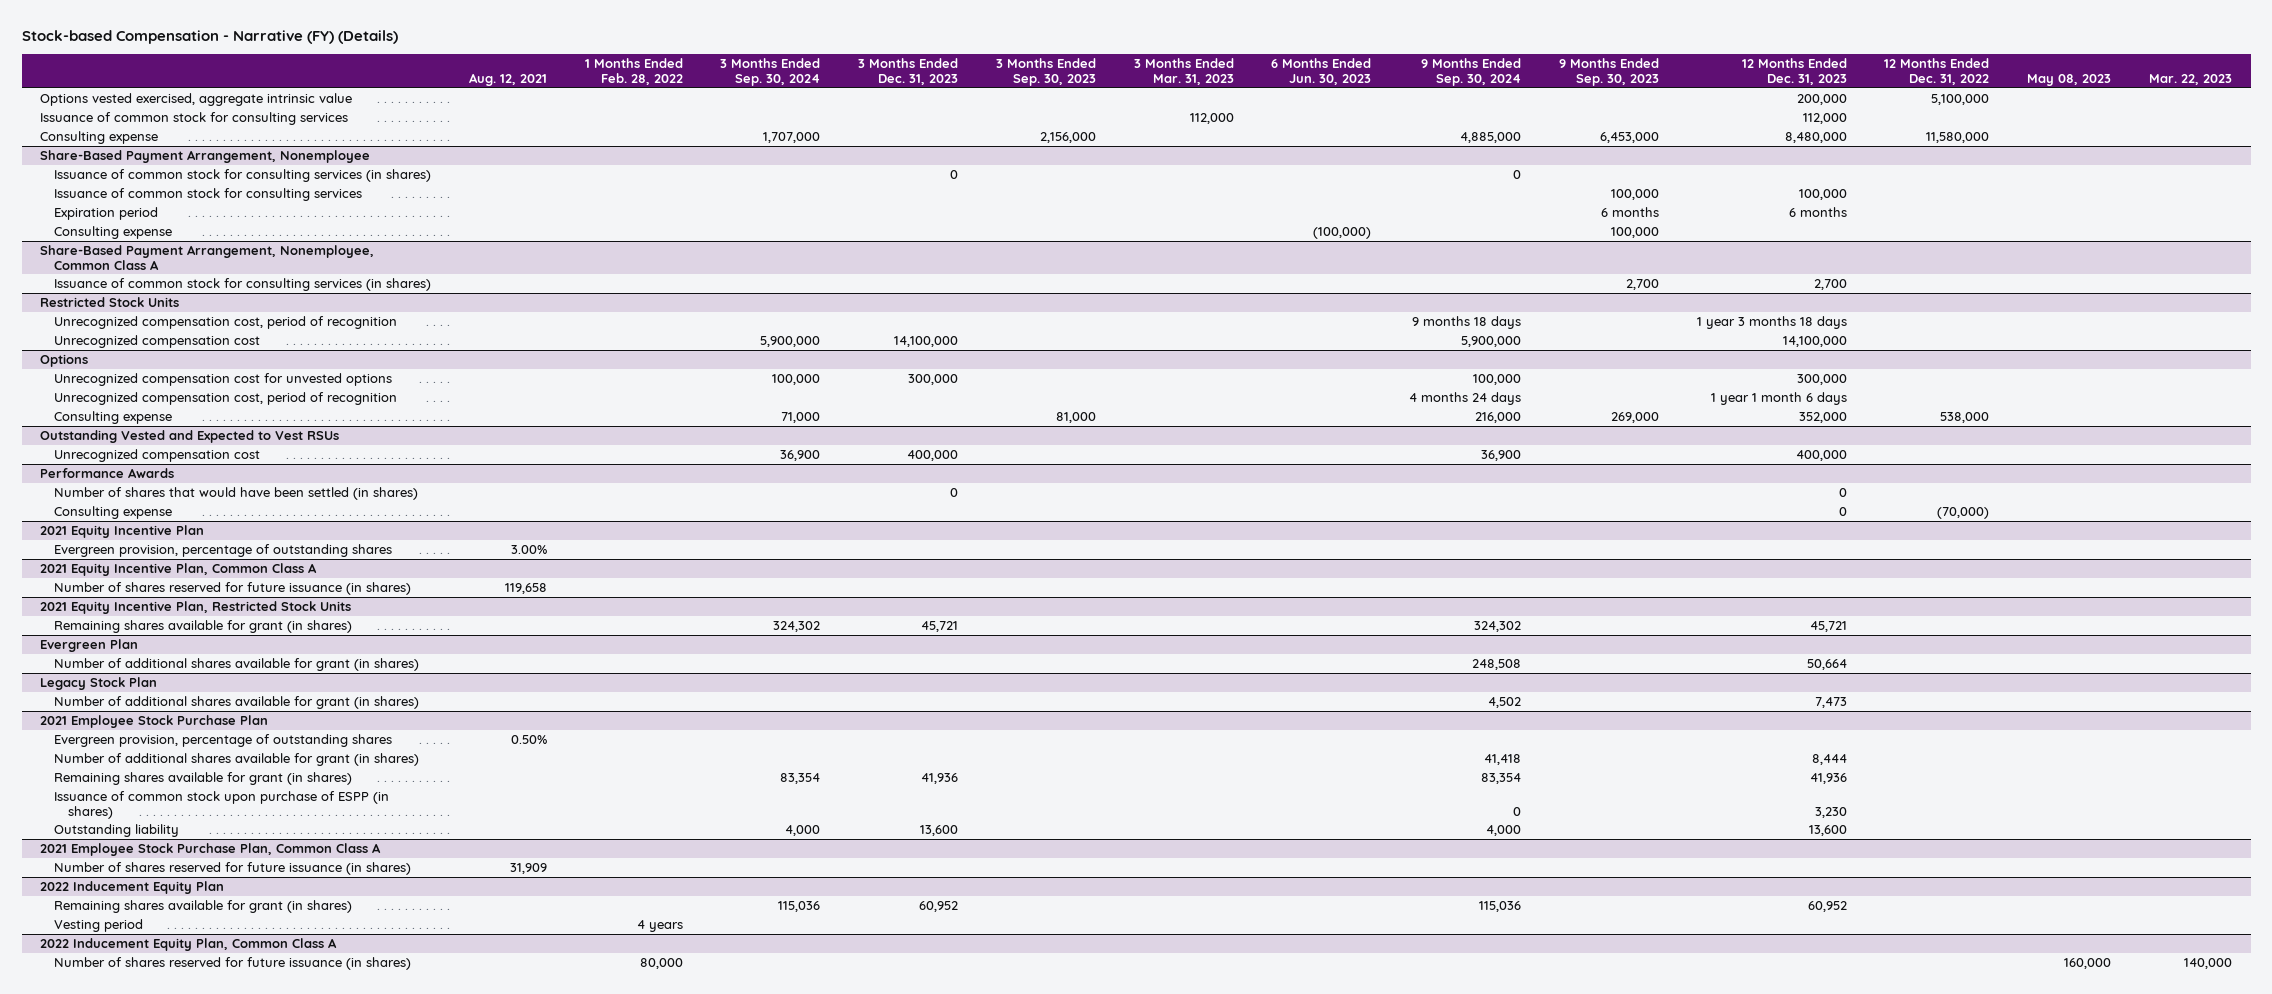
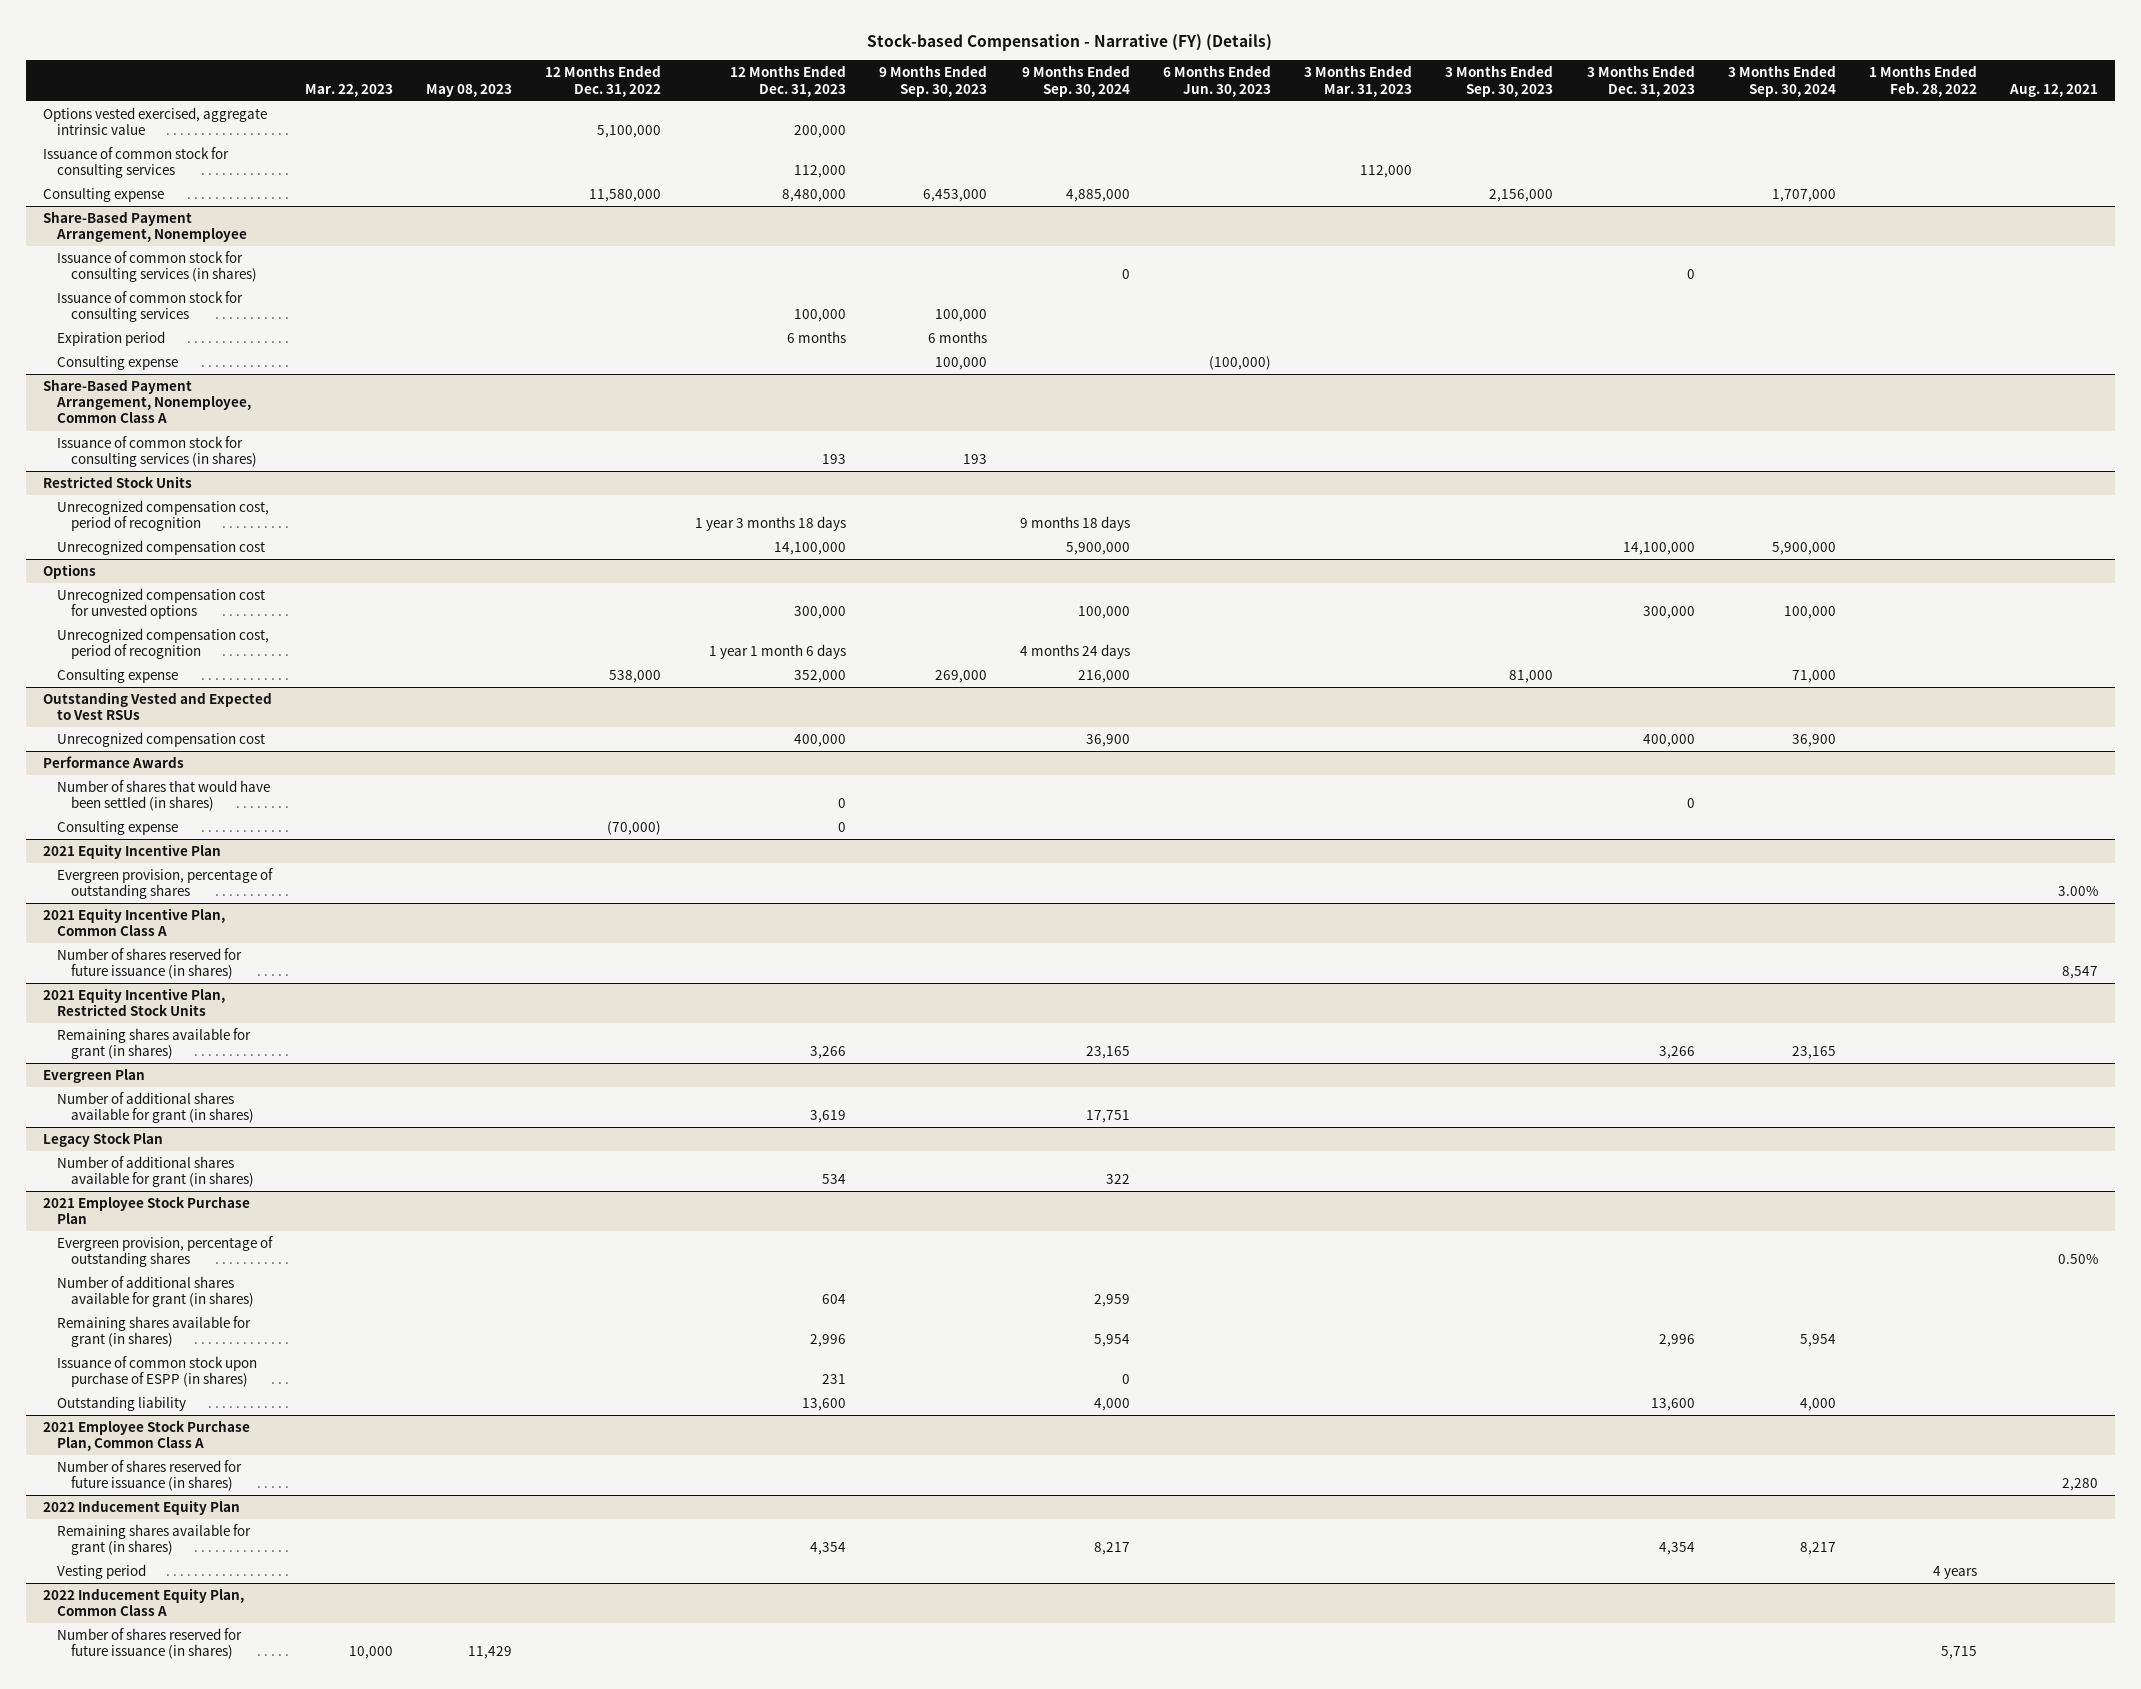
[1625,278,1659,290] 2,700 -> [962,454,987,465] 193
[1813,278,1847,290] 2,700 -> [821,454,846,465] 193
[504,582,547,594] 119,658 -> [2061,966,2098,980] 8,547
[773,620,821,632] 324,302 -> [1791,1046,1836,1060] 23,165
[921,620,959,632] 45,721 -> [1658,1046,1695,1060] 3,266
[1474,620,1522,632] 324,302 -> [1085,1046,1130,1060] 23,165
[1809,620,1847,632] 45,721 -> [809,1046,846,1060] 3,266
[1472,658,1522,670] 248,508 -> [1085,1110,1130,1124] 17,751
[1806,658,1847,670] 50,664 -> [809,1110,846,1124] 3,619
[1488,696,1522,708] 4,502 -> [1105,1174,1130,1185] 322
[1814,696,1847,708] 7,473 -> [821,1174,846,1185] 534
[1484,753,1522,765] 41,418 -> [1093,1294,1130,1308] 2,959
[1811,753,1847,765] 8,444 -> [821,1294,846,1305] 604
[780,772,821,784] 83,354 -> [1799,1334,1836,1348] 5,954
[921,772,959,784] 41,936 -> [1658,1334,1695,1348] 2,996
[1481,772,1522,784] 83,354 -> [1093,1334,1130,1348] 5,954
[1809,772,1847,784] 41,936 -> [809,1334,846,1348] 2,996
[1814,806,1847,818] 3,230 -> [821,1374,846,1385] 231
[509,862,547,874] 31,909 -> [2061,1478,2098,1492] 2,280
[778,900,821,912] 115,036 -> [1799,1542,1836,1556] 8,217
[919,900,959,912] 60,952 -> [1658,1542,1695,1556] 4,354
[1479,900,1522,912] 115,036 -> [1093,1542,1130,1556] 8,217
[1807,900,1847,912] 60,952 -> [809,1542,846,1556] 4,354
[639,957,683,969] 80,000 -> [1940,1646,1977,1660] 5,715
[2064,957,2112,969] 160,000 -> [468,1646,513,1660] 11,429
[2183,957,2232,969] 140,000 -> [349,1646,394,1660] 10,000

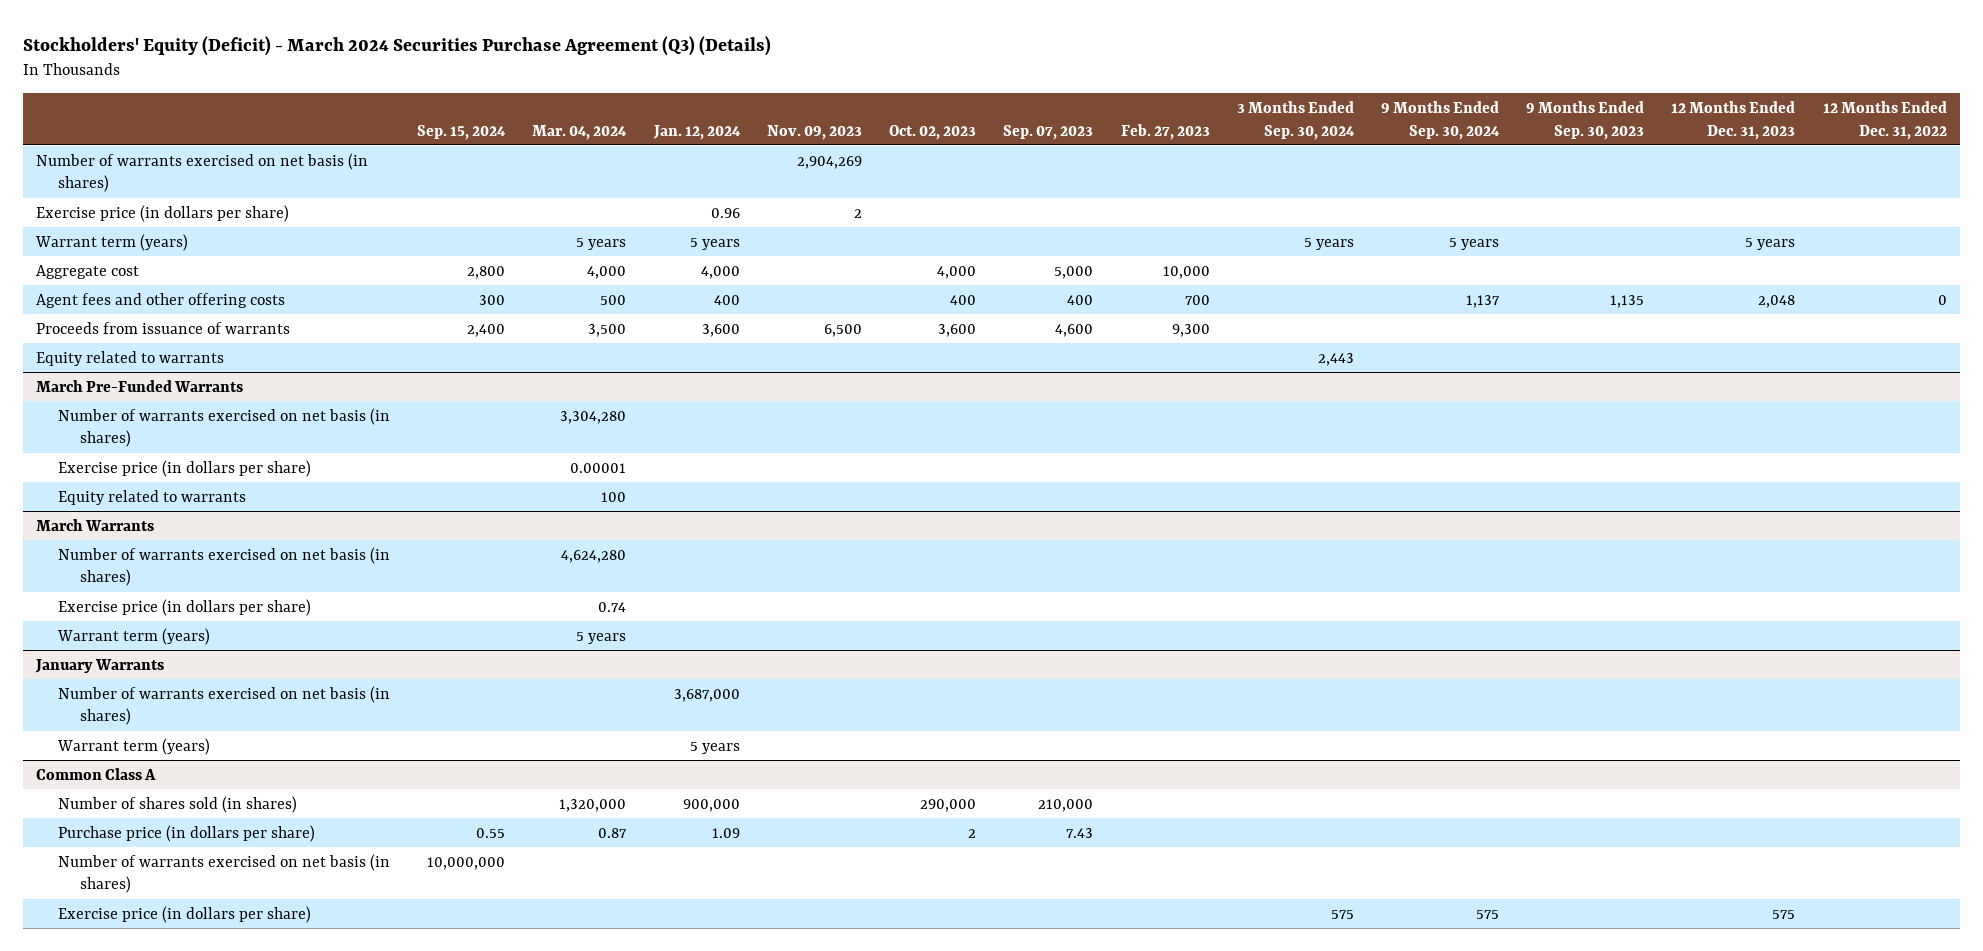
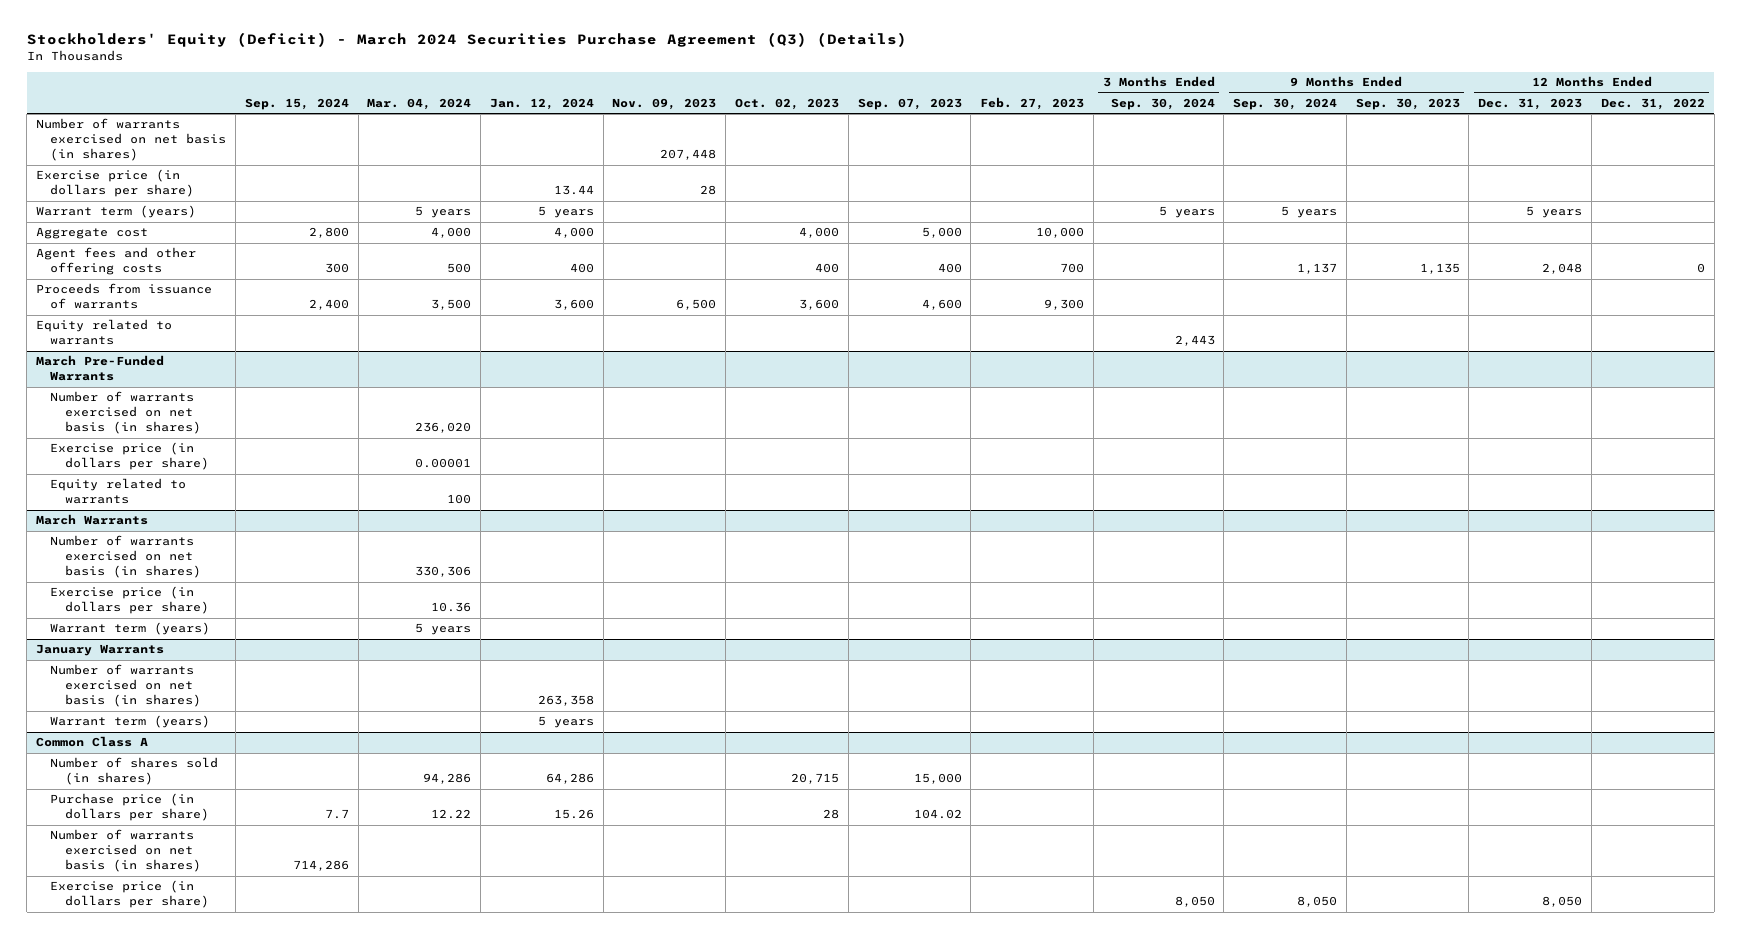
[796,155,862,169] 2,904,269 -> [660,149,717,161] 207,448
[710,207,740,218] 0.96 -> [553,185,594,196] 13.44
[853,208,862,218] 2 -> [700,185,717,196] 28
[560,410,627,424] 3,304,280 -> [415,422,472,434] 236,020
[561,549,627,563] 4,624,280 -> [415,566,472,578] 330,306
[598,601,627,612] 0.74 -> [431,602,472,613] 10.36
[673,688,740,702] 3,687,000 -> [537,695,594,707] 263,358
[559,798,627,812] 1,320,000 -> [423,773,472,785] 94,286
[682,798,740,812] 900,000 -> [545,773,594,785] 64,286
[920,798,977,812] 290,000 -> [791,773,840,785] 20,715
[1038,798,1094,812] 210,000 -> [913,773,962,785] 15,000
[476,827,506,838] 0.55 -> [324,809,349,820] 7.7
[598,827,628,838] 0.87 -> [431,809,472,820] 12.22
[711,827,740,838] 1.09 -> [553,809,594,820] 15.26
[968,828,977,838] 2 -> [823,809,840,820] 28
[1066,827,1094,838] 7.43 -> [913,809,962,820] 104.02
[427,856,506,870] 10,000,000 -> [292,860,349,872] 714,286
[1330,909,1354,919] 575 -> [1174,896,1215,908] 8,050
[1475,909,1499,919] 575 -> [1297,896,1338,908] 8,050
[1772,909,1796,919] 575 -> [1542,896,1583,908] 8,050

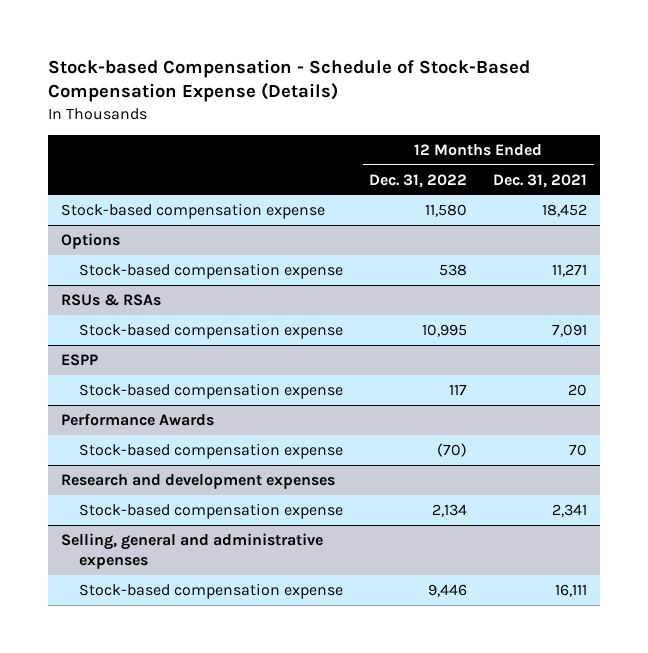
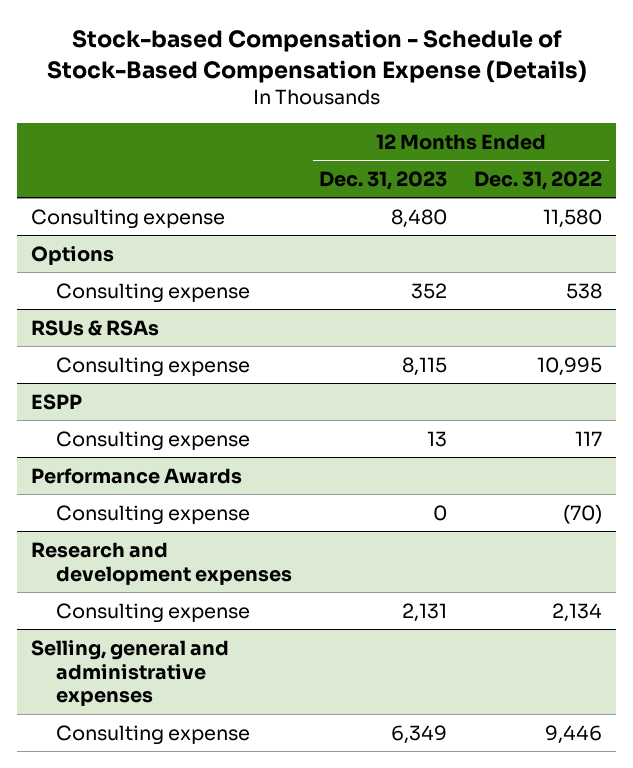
[493,173,588,188] Dec. 31, 2021 -> none
none -> [319,170,448,190] Dec. 31, 2023
[60,202,325,219] Stock-based compensation expense -> [30,208,225,229] Consulting expense
[79,262,344,279] Stock-based compensation expense -> [56,282,251,303] Consulting expense
[79,322,344,339] Stock-based compensation expense -> [56,356,251,377] Consulting expense
[79,382,344,399] Stock-based compensation expense -> [56,430,251,451] Consulting expense
[79,442,344,459] Stock-based compensation expense -> [56,504,251,525] Consulting expense
[79,502,344,519] Stock-based compensation expense -> [56,602,251,623] Consulting expense
[79,582,344,599] Stock-based compensation expense -> [56,724,251,745] Consulting expense

